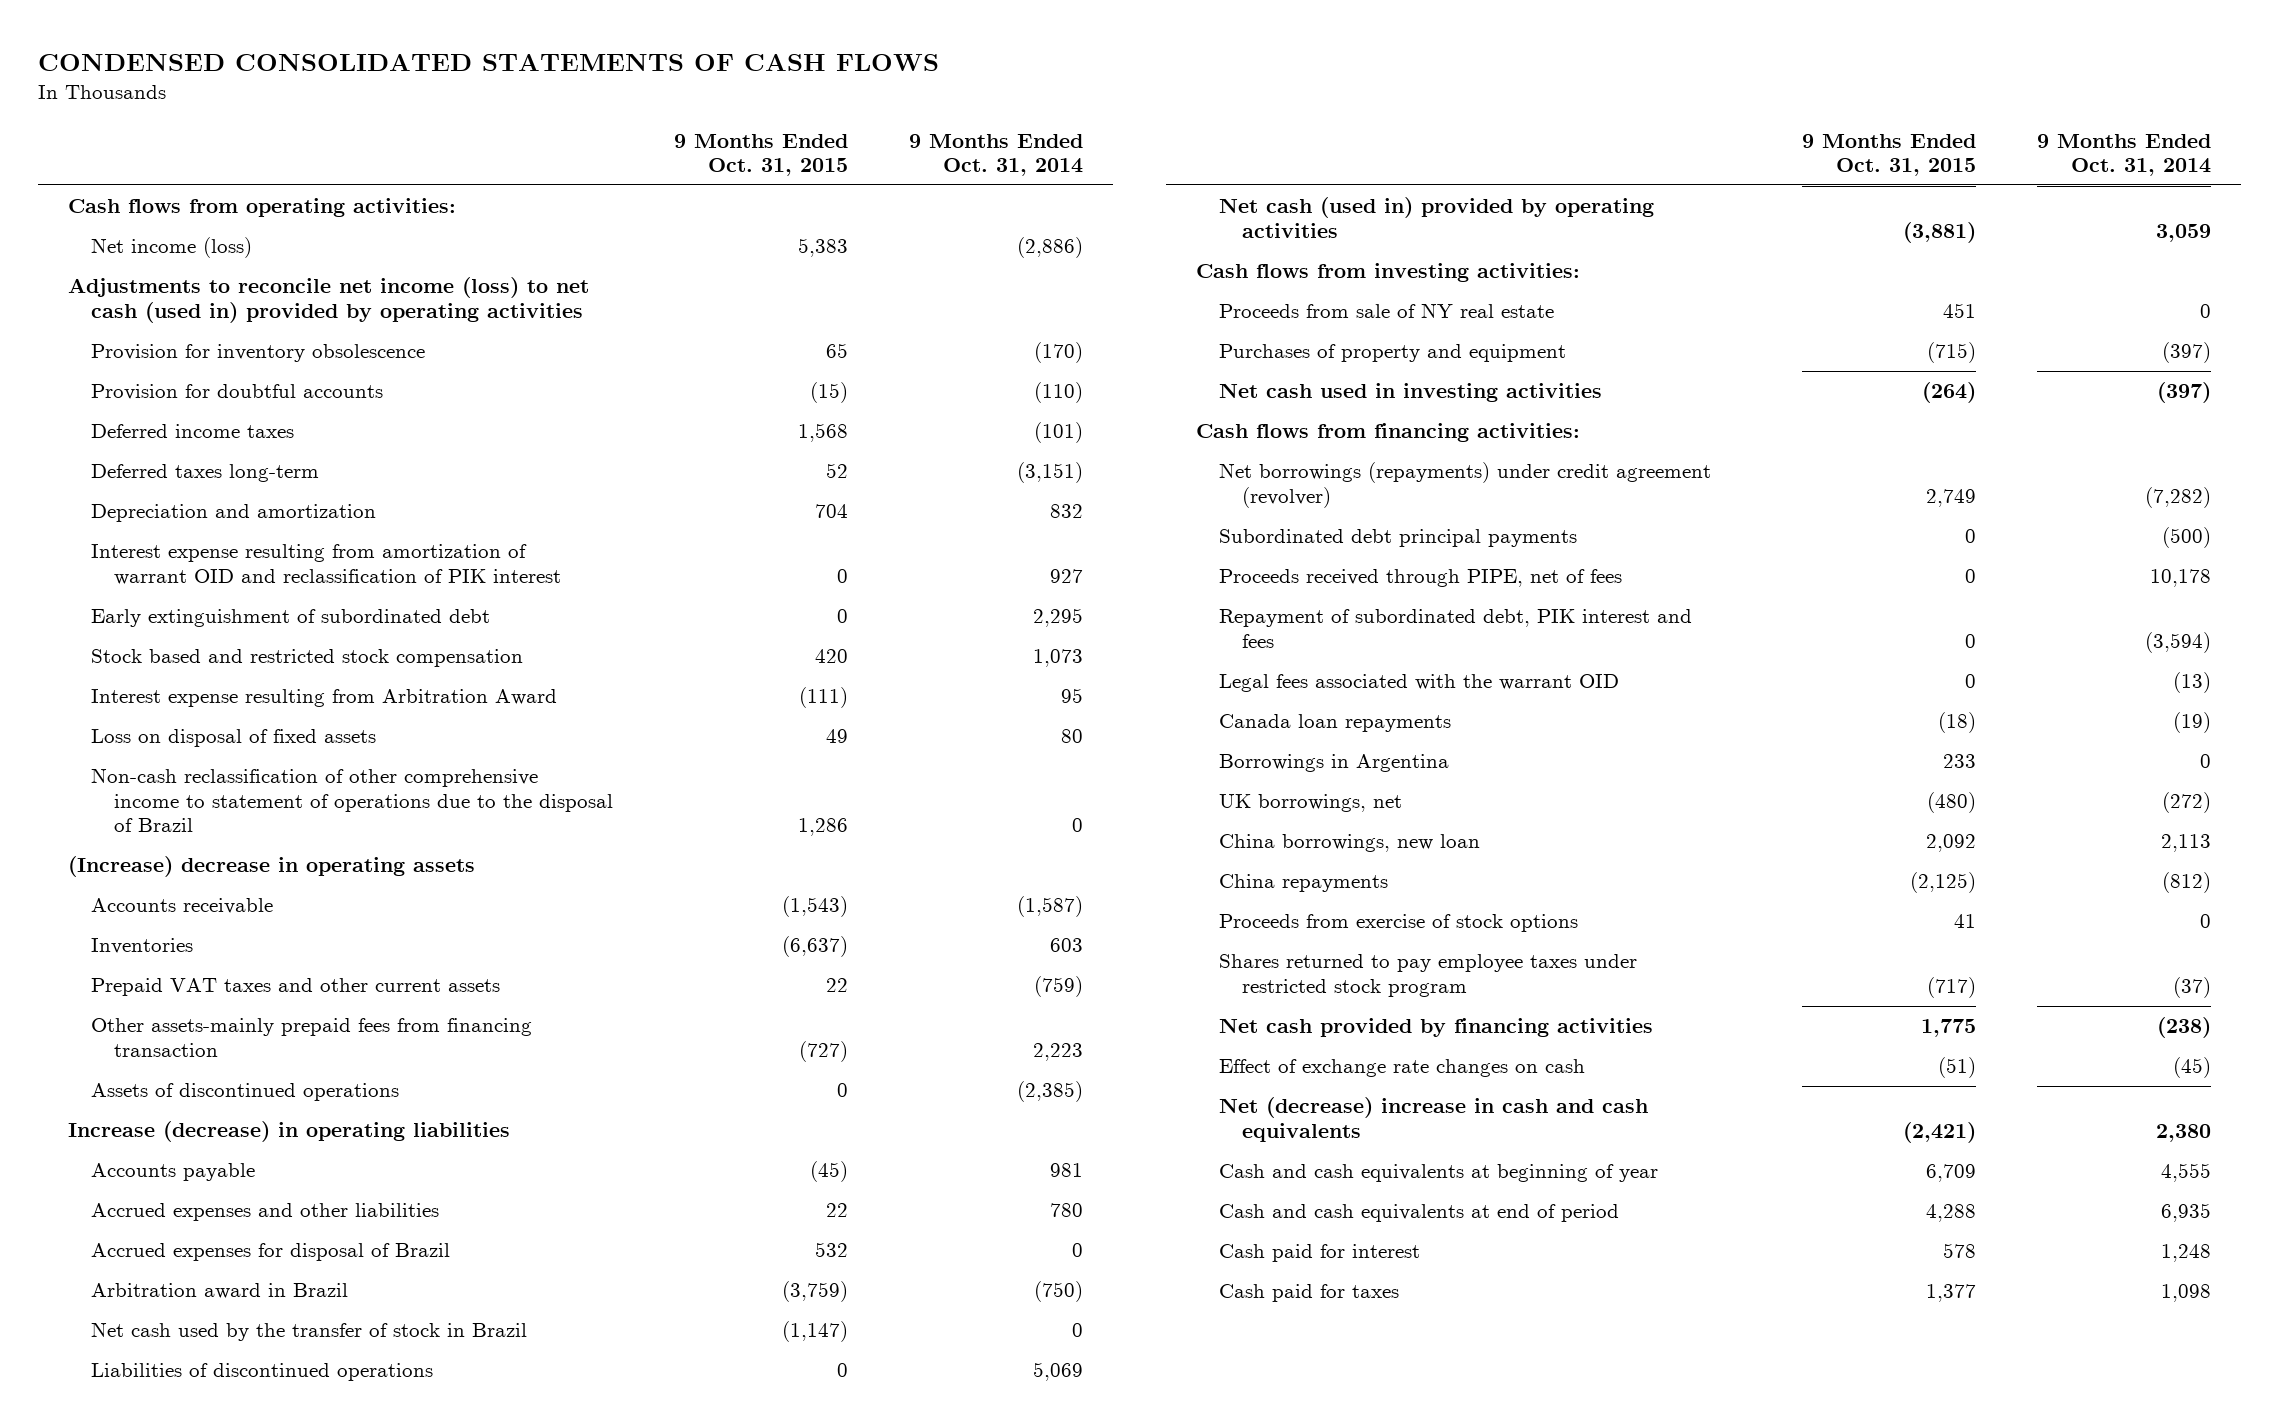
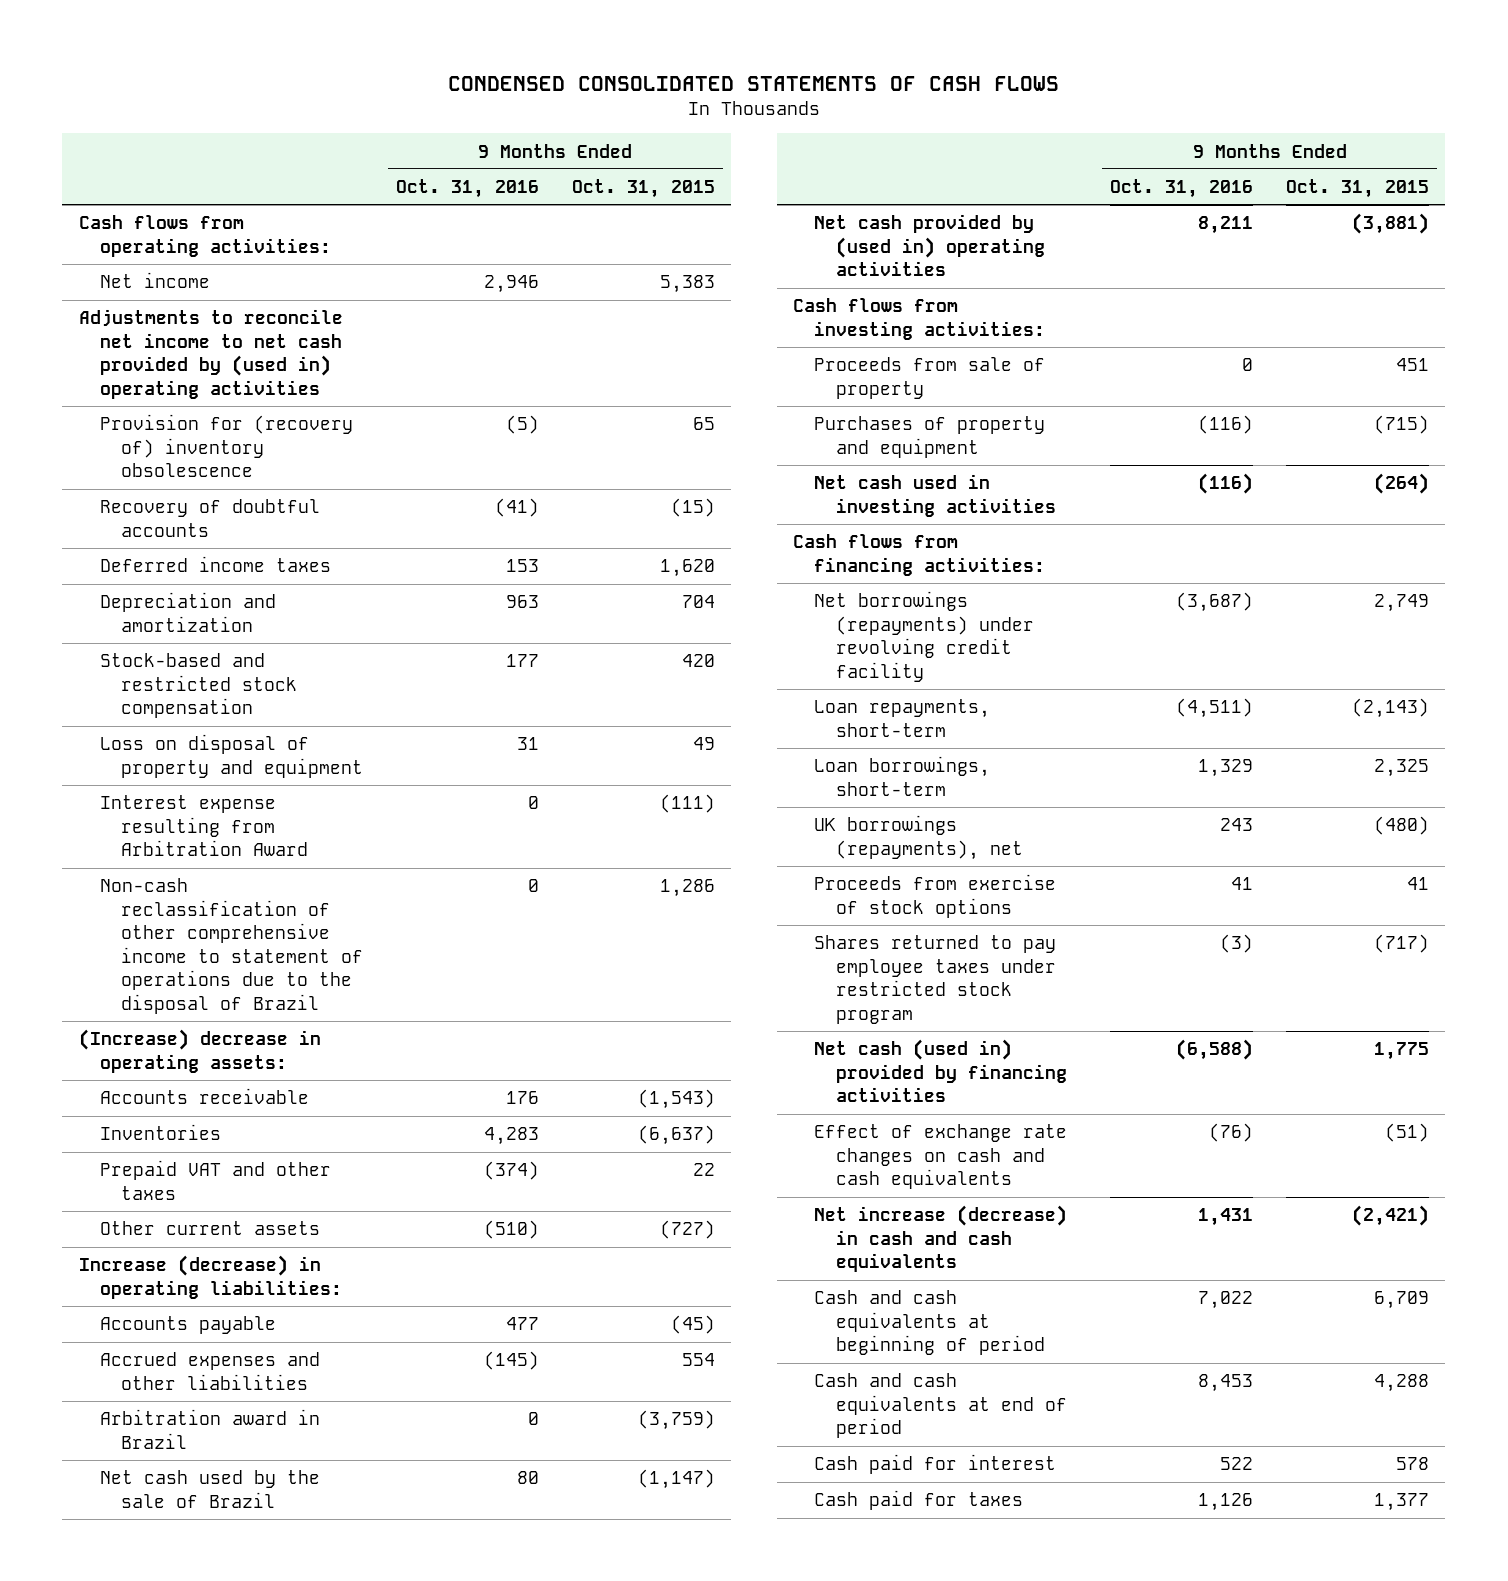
[908,133,1083,177] 9 Months Ended Oct. 31, 2014 -> none
none -> [396,179,540,199] Oct. 31, 2016
[91,384,384,401] Provision for doubtful accounts -> none
[91,464,320,483] Deferred taxes long-term -> none
[91,237,253,259] Net income (loss) -> [100,272,211,289] Net income
[68,277,590,323] Adjustments to reconcile net income (loss) to net cash (used in) provided by operating activities -> [78,309,343,399] Adjustments to reconcile net income to net cash provided by (used in) operating activities
[91,344,426,363] Provision for inventory obsolescence -> [100,414,354,478] Provision for (recovery of) inventory obsolescence
none -> [100,499,321,537] Recovery of doubtful accounts
[797,423,848,443] 1,568 -> [659,559,715,578] 1,620
[91,544,562,585] Interest expense resulting from amortization of warrant OID and reclassification of PIK interest -> none
[91,609,491,628] Early extinguishment of subordinated debt -> none
[91,649,524,668] Stock based and restricted stock compensation -> [100,653,298,719] Stock-based and restricted stock compensation
none -> [100,734,364,778] Loss on disposal of property and equipment
[91,729,377,748] Loss on disposal of fixed assets -> none
[68,856,476,878] (Increase) decrease in operating assets -> [78,1029,321,1073] (Increase) decrease in operating assets:
[91,1083,400,1102] Assets of discontinued operations -> none
[91,978,501,997] Prepaid VAT taxes and other current assets -> [100,1160,332,1200] Prepaid VAT and other taxes
[91,1018,533,1057] Other assets-mainly prepaid fees from financing transaction -> [100,1221,321,1236] Other current assets
[68,1121,511,1143] Increase (decrease) in operating liabilities -> [78,1255,343,1299] Increase (decrease) in operating liabilities:
[91,1243,451,1262] Accrued expenses for disposal of Brazil -> none
[825,1203,848,1218] 22 -> [681,1353,715,1367] 554
[91,1363,434,1382] Liabilities of discontinued operations -> none
[91,1322,528,1342] Net cash used by the transfer of stock in Brazil -> [100,1470,321,1508] Net cash used by the sale of Brazil
[1219,197,1655,238] Net cash (used in) provided by operating activities -> [814,214,1045,277] Net cash provided by (used in) operating activities
[1219,303,1555,319] Proceeds from sale of NY real estate -> [814,357,1046,399] Proceeds from sale of property
[1219,529,1578,548] Subordinated debt principal payments -> none
[1219,569,1623,588] Proceeds received through PIPE, net of fees -> none
[1219,609,1693,648] Repayment of subordinated debt, PIK interest and fees -> none
[1219,674,1620,693] Legal fees associated with the warrant OID -> none
[1219,714,1452,733] Canada loan repayments -> none
[1219,754,1450,773] Borrowings in Argentina -> none
[1219,834,1481,853] China borrowings, new loan -> none
[1219,874,1389,893] China repayments -> none
[1219,462,1712,508] Net borrowings (repayments) under credit agreement (revolver) -> [814,591,1034,682] Net borrowings (repayments) under revolving credit facility
none -> [814,699,991,737] Loan repayments, short-term
none -> [814,756,991,796] Loan borrowings, short-term
[1219,794,1403,813] UK borrowings, net -> [814,815,1023,860] UK borrowings (repayments), net
[1219,1018,1654,1038] Net cash provided by financing activities -> [814,1039,1067,1103] Net cash (used in) provided by financing activities
[1219,1059,1586,1078] Effect of exchange rate changes on cash -> [814,1124,1068,1190] Effect of exchange rate changes on cash and cash equivalents
[1219,1097,1649,1142] Net (decrease) increase in cash and cash equivalents -> [814,1205,1068,1273] Net increase (decrease) in cash and cash equivalents
[1219,1164,1659,1183] Cash and cash equivalents at beginning of year -> [814,1290,1045,1356] Cash and cash equivalents at beginning of period

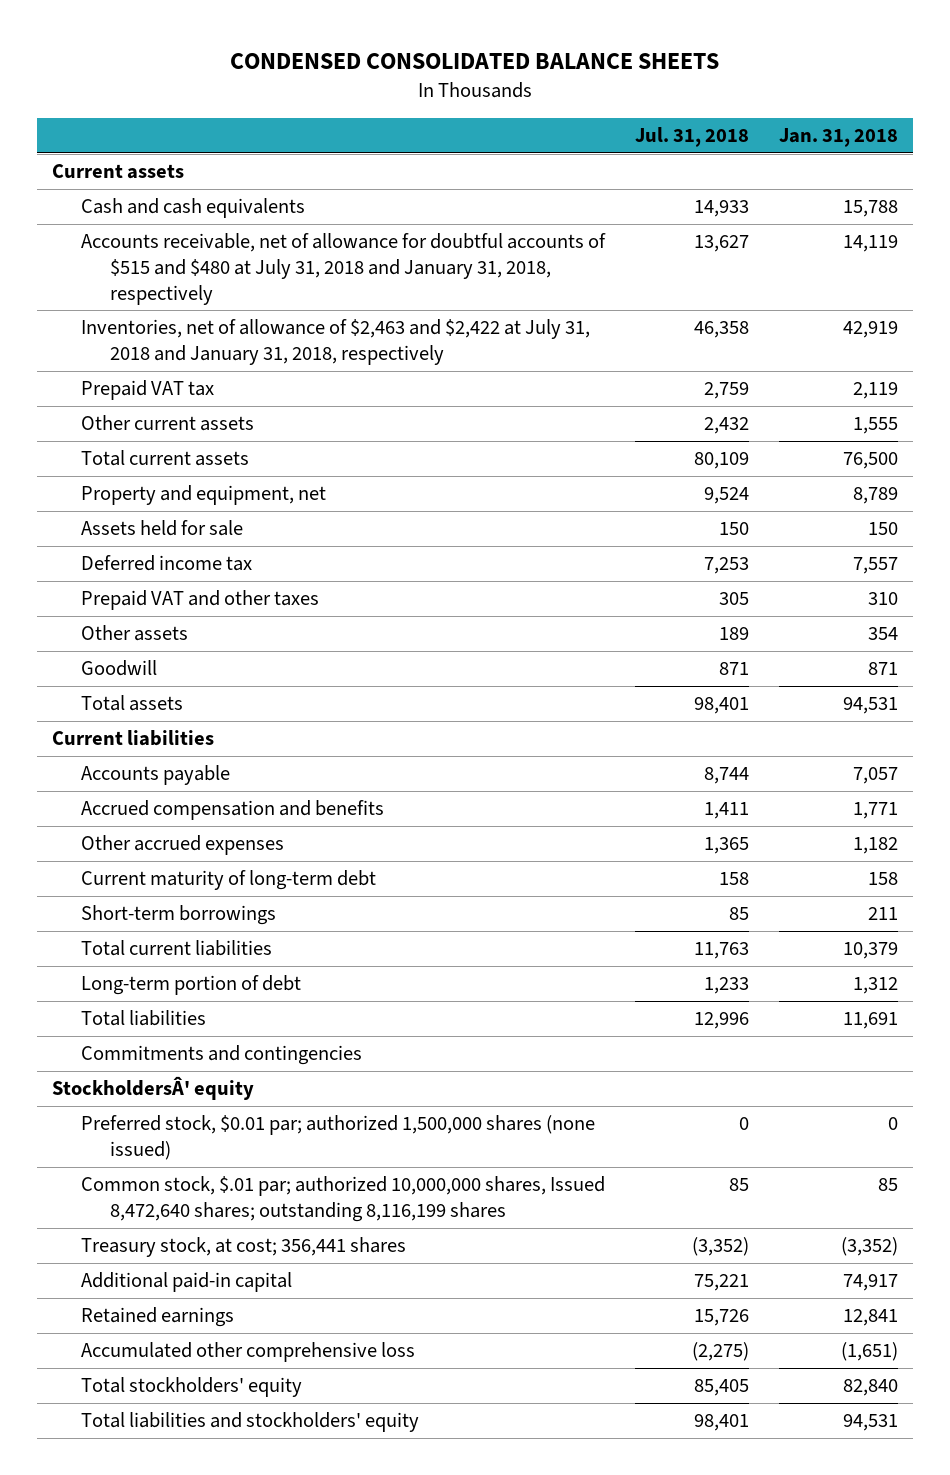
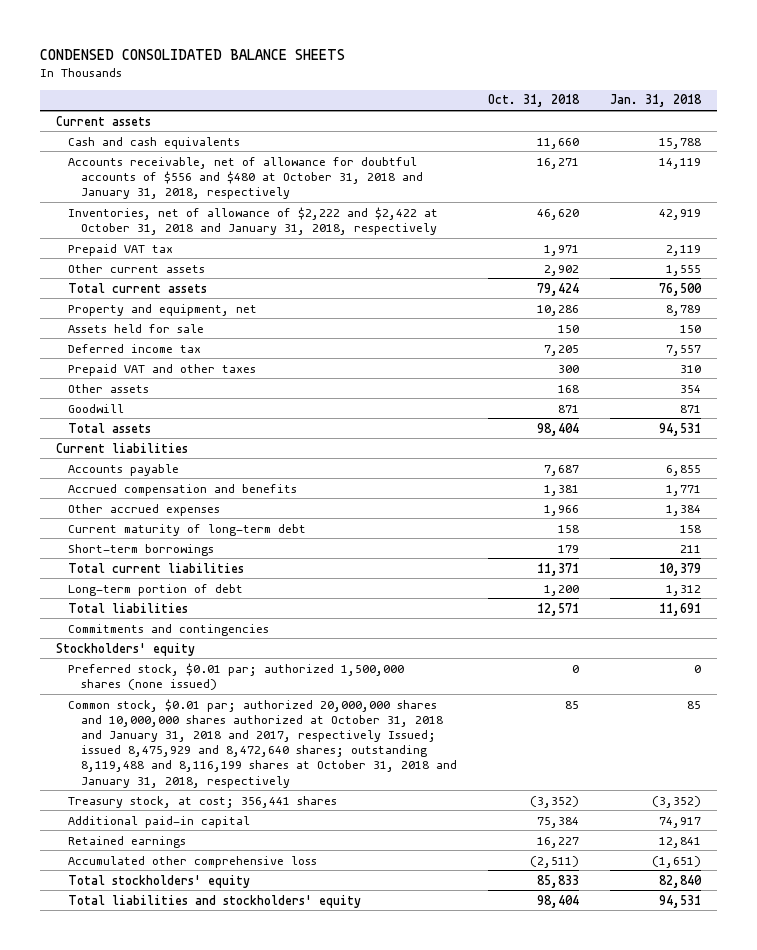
[635,127,750,148] Jul. 31, 2018 -> none
none -> [488,94,581,108] Oct. 31, 2018
[81,233,607,305] Accounts receivable, net of allowance for doubtful accounts of $515 and $480 at July 31, 2018 and January 31, 2018, respectively -> [68,156,424,200] Accounts receivable, net of allowance for doubtful accounts of $556 and $480 at October 31, 2018 and January 31, 2018, respectively
[81,319,591,366] Inventories, net of allowance of $2,463 and $2,422 at July 31, 2018 and January 31, 2018, respectively -> [68,206,439,235] Inventories, net of allowance of $2,222 and $2,422 at October 31, 2018 and January 31, 2018, respectively
[853,767,899,785] 7,057 -> [666,464,702,476] 6,855
[853,837,899,855] 1,182 -> [666,504,702,516] 1,384
[52,1076,255,1101] StockholdersÂ' equity -> [55,642,195,656] Stockholders' equity
[81,1176,606,1223] Common stock, $.01 par; authorized 10,000,000 shares, Issued 8,472,640 shares; outstanding 8,116,199 shares -> [68,698,458,788] Common stock, $0.01 par; authorized 20,000,000 shares and 10,000,000 shares authorized at October 31, 2018 and January 31, 2018 and 2017, respectively Issued; issued 8,475,929 and 8,472,640 shares; outstanding 8,119,488 and 8,116,199 shares at October 31, 2018 and January 31, 2018, respectively

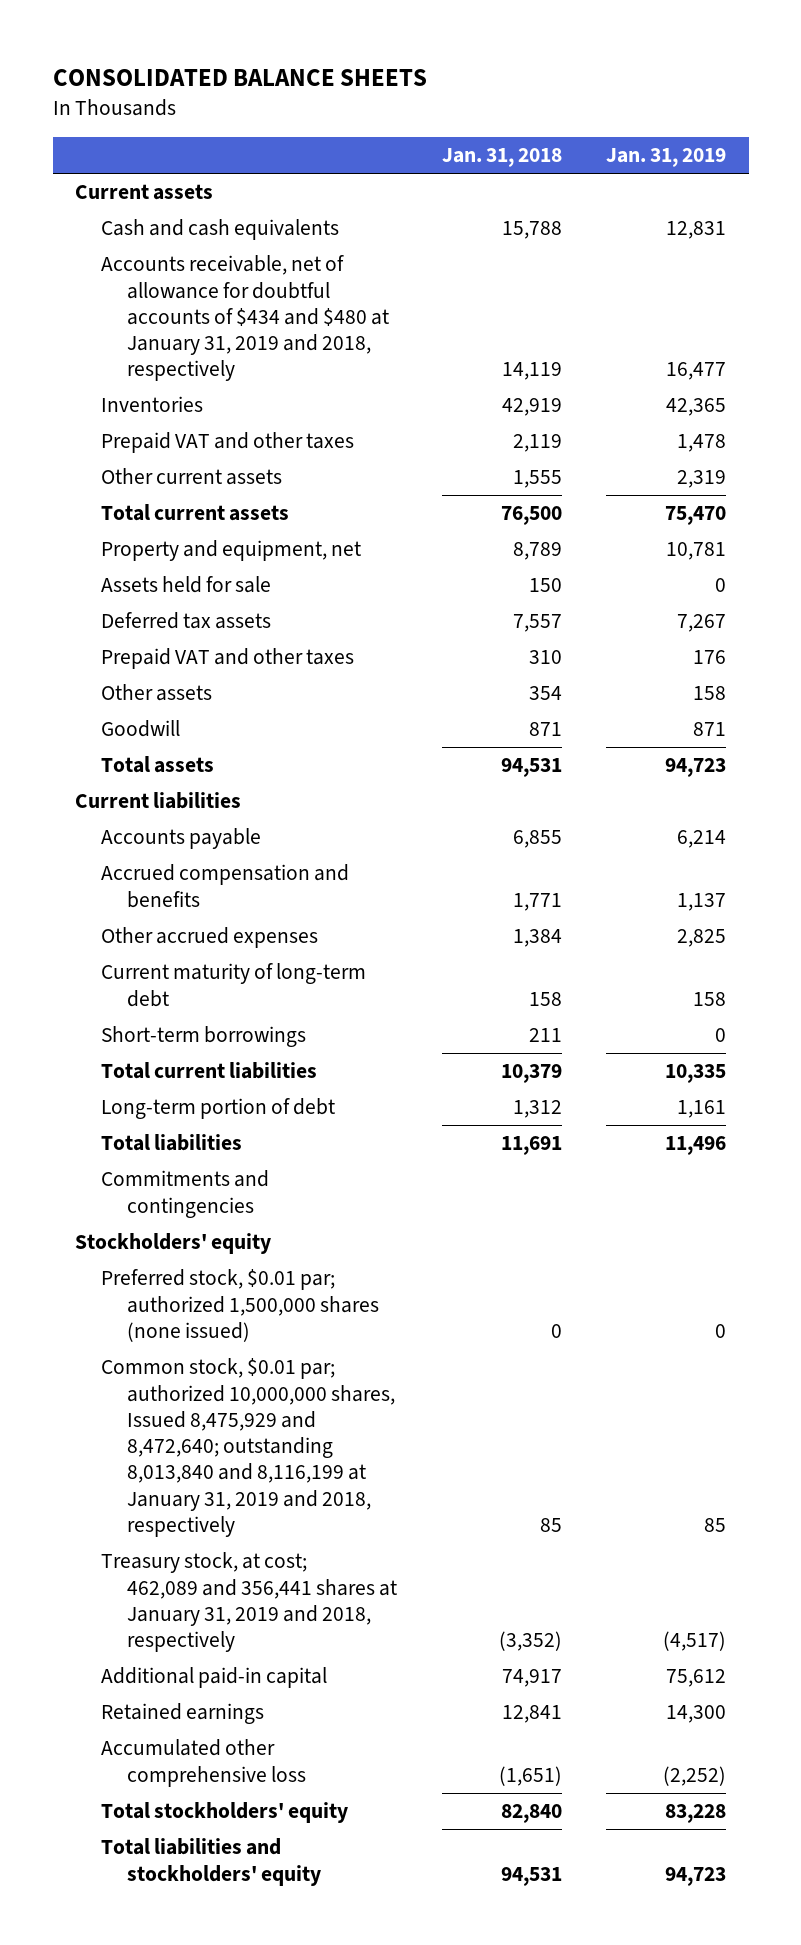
[40,48,346,60] CONDENSED CONSOLIDATED BALANCE SHEETS -> [52,69,427,87] CONSOLIDATED BALANCE SHEETS
[488,94,581,108] Oct. 31, 2018 -> none
none -> [606,148,727,168] Jan. 31, 2019
[68,156,424,200] Accounts receivable, net of allowance for doubtful accounts of $556 and $480 at October 31, 2018 and January 31, 2018, respectively -> [101,255,390,382] Accounts receivable, net of allowance for doubtful accounts of $434 and $480 at January 31, 2019 and 2018, respectively
[68,206,439,235] Inventories, net of allowance of $2,222 and $2,422 at October 31, 2018 and January 31, 2018, respectively -> [101,396,204,413] Inventories
[68,243,174,256] Prepaid VAT tax -> [101,432,355,454] Prepaid VAT and other taxes
[68,343,202,353] Deferred income tax -> [101,612,272,630] Deferred tax assets
[68,698,458,788] Common stock, $0.01 par; authorized 20,000,000 shares and 10,000,000 shares authorized at October 31, 2018 and January 31, 2018 and 2017, respectively Issued; issued 8,475,929 and 8,472,640 shares; outstanding 8,119,488 and 8,116,199 shares at October 31, 2018 and January 31, 2018, respectively -> [101,1358,396,1537] Common stock, $0.01 par; authorized 10,000,000 shares, Issued 8,475,929 and 8,472,640; outstanding 8,013,840 and 8,116,199 at January 31, 2019 and 2018, respectively
[68,795,338,808] Treasury stock, at cost; 356,441 shares -> [101,1552,398,1653] Treasury stock, at cost; 462,089 and 356,441 shares at January 31, 2019 and 2018, respectively

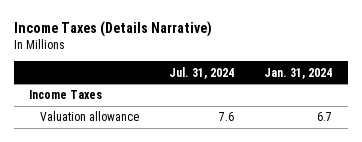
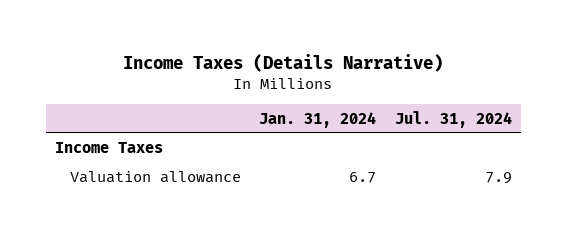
[219,112,235,122] 7.6 -> [484,172,512,185] 7.9

